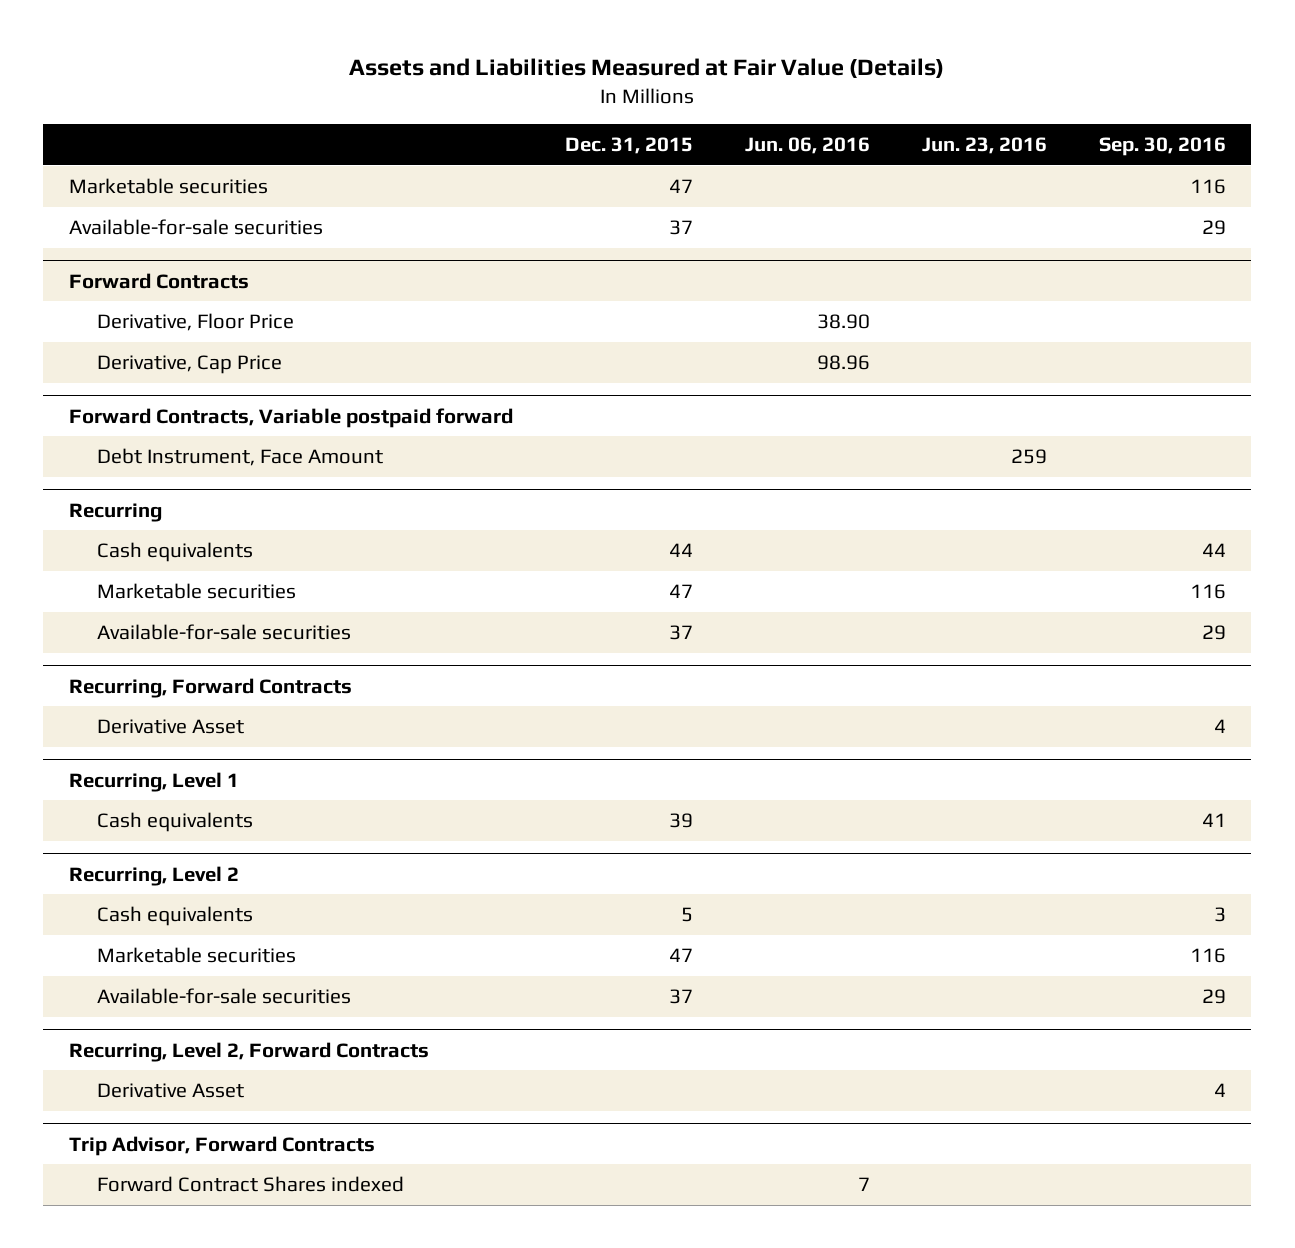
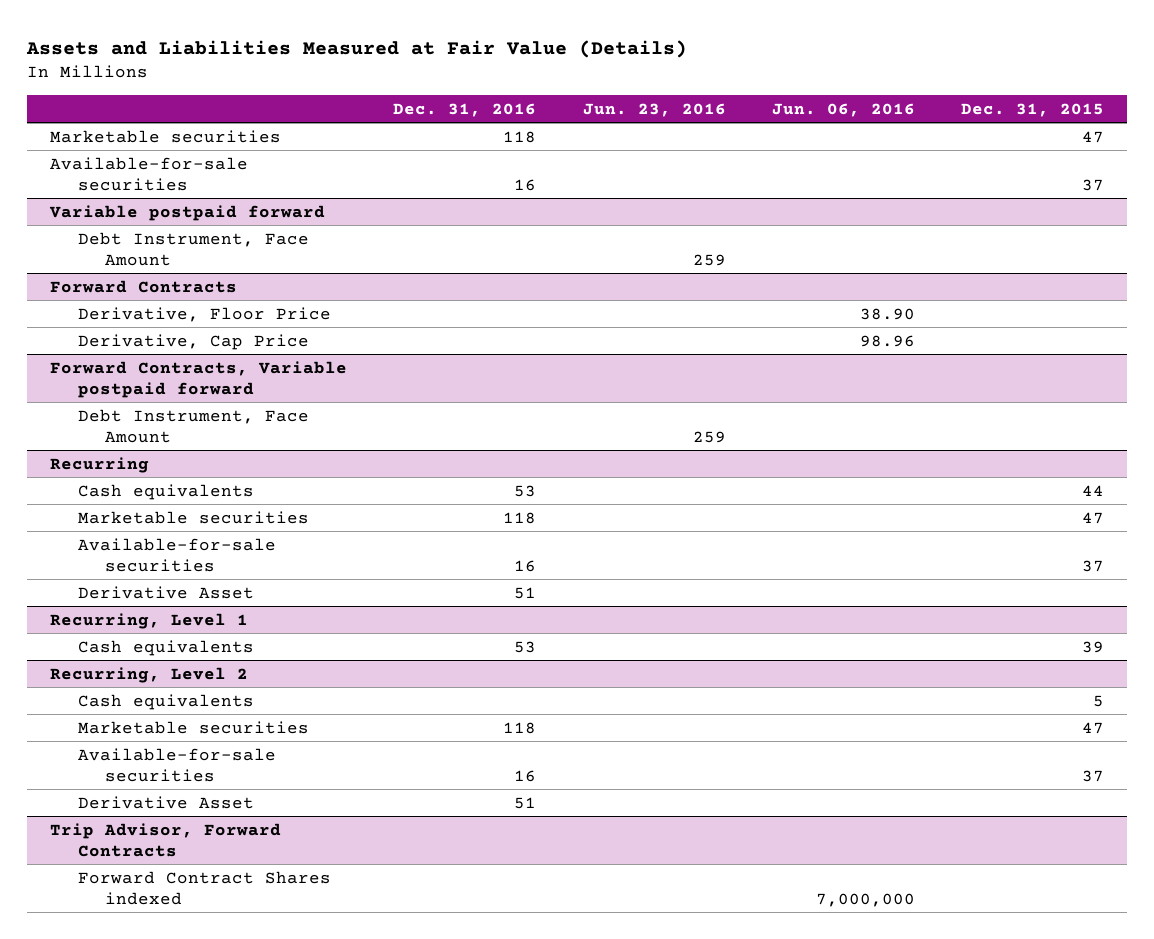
[1098,136,1226,156] Sep. 30, 2016 -> none
none -> [393,102,537,117] Dec. 31, 2016
none -> [48,204,325,221] Variable postpaid forward
none -> [77,231,309,266] Debt Instrument, Face Amount
[69,677,353,698] Recurring, Forward Contracts -> none
[96,719,244,735] Derivative Asset -> none
none -> [77,585,254,599] Derivative Asset
[69,1041,430,1062] Recurring, Level 2, Forward Contracts -> none
[96,1083,244,1099] Derivative Asset -> none
none -> [77,795,254,809] Derivative Asset
[857,1177,870,1192] 7 -> [815,892,915,907] 7,000,000

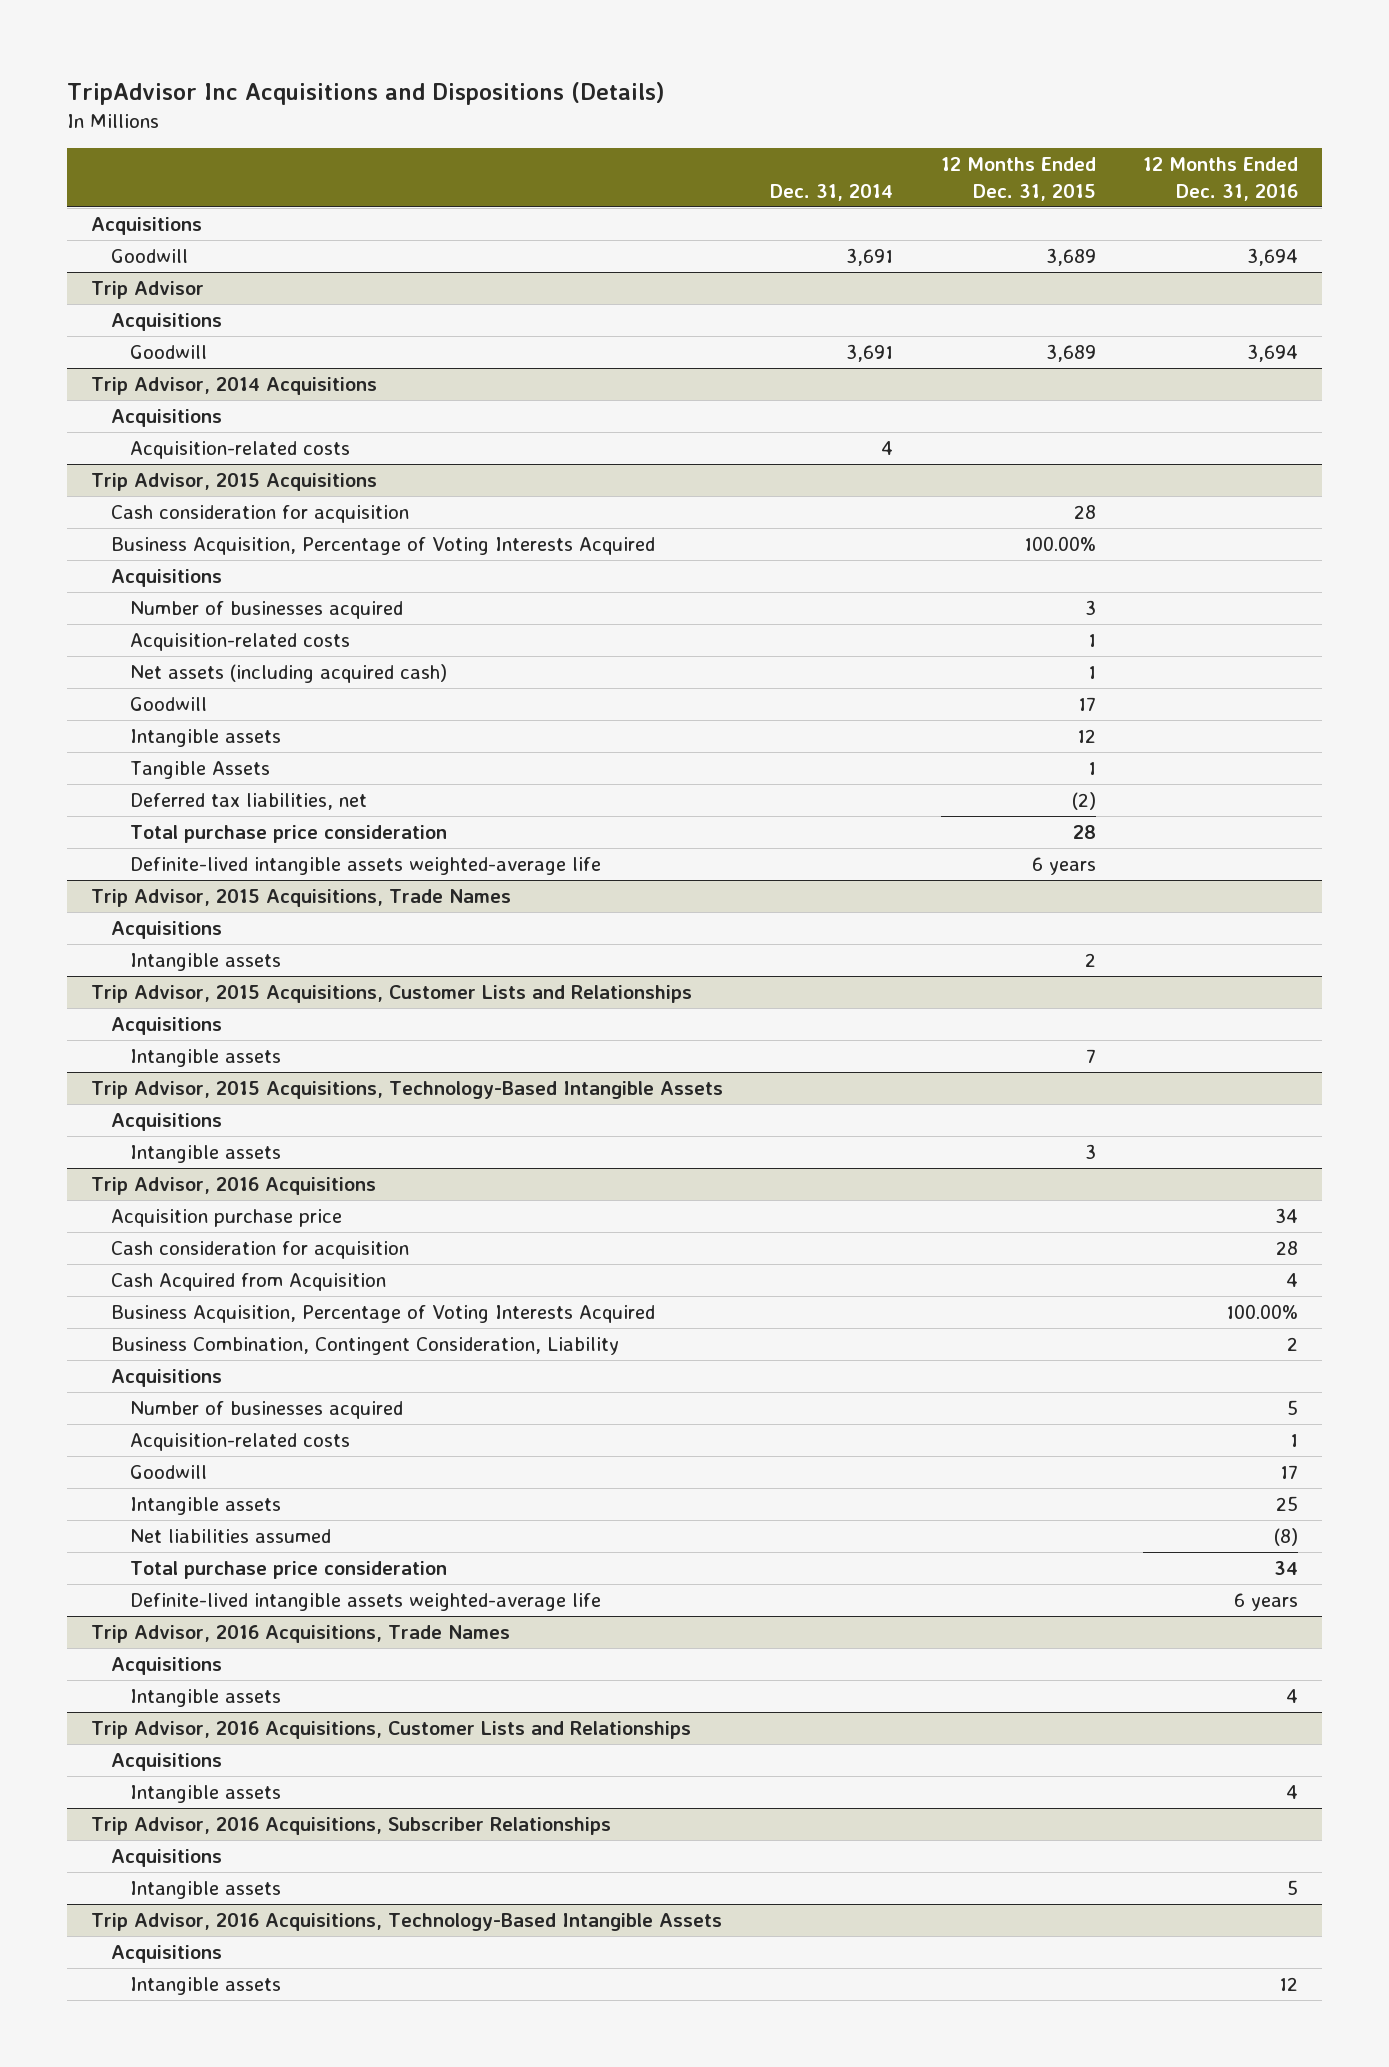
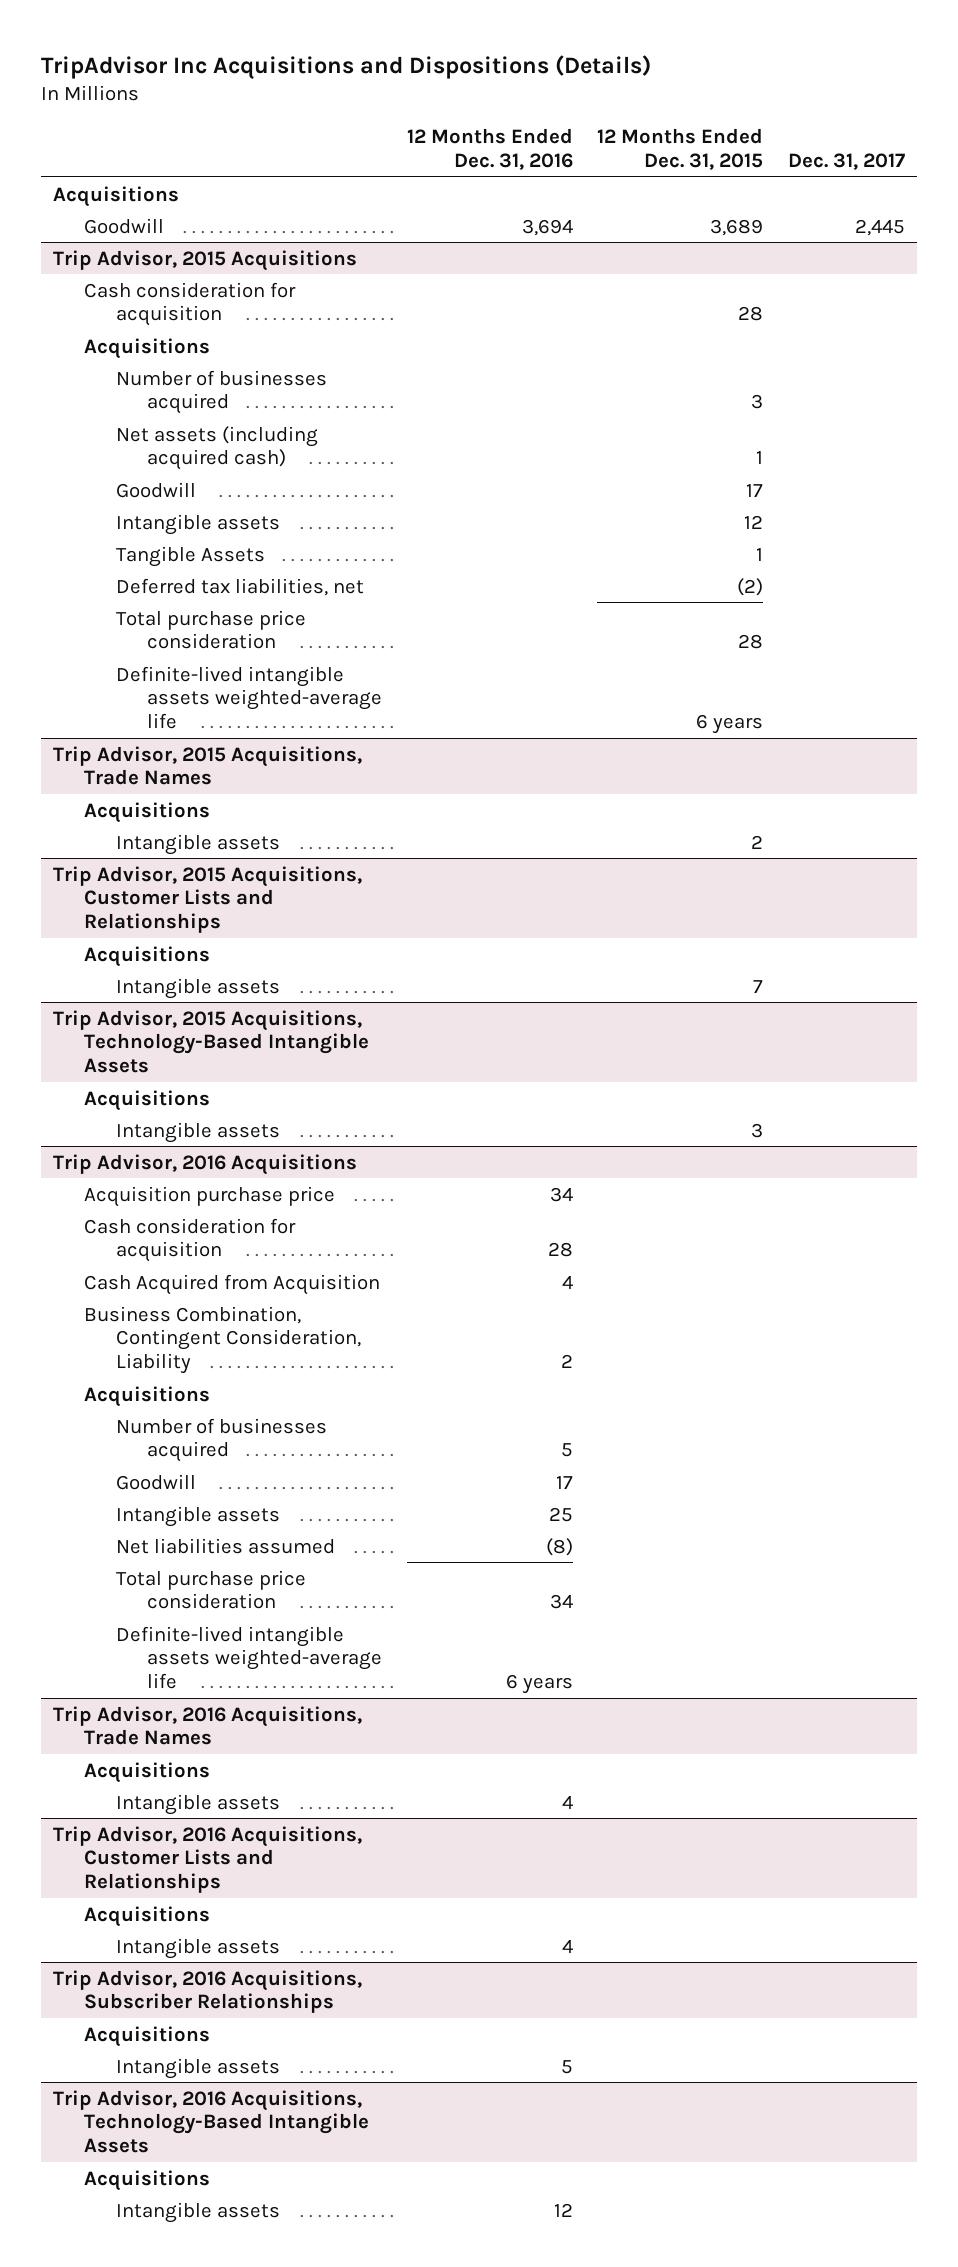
[770,183,894,201] Dec. 31, 2014 -> none
none -> [787,153,905,171] Dec. 31, 2017
[91,281,205,300] Trip Advisor -> none
[110,313,222,332] Acquisitions -> none
[130,345,208,360] Goodwill -> none
[91,377,378,396] Trip Advisor, 2014 Acquisitions -> none
[110,409,222,428] Acquisitions -> none
[130,441,351,460] Acquisition-related costs -> none
[110,537,655,556] Business Acquisition, Percentage of Voting Interests Acquired -> none
[130,633,351,652] Acquisition-related costs -> none
[110,1305,655,1324] Business Acquisition, Percentage of Voting Interests Acquired -> none
[130,1433,351,1452] Acquisition-related costs -> none

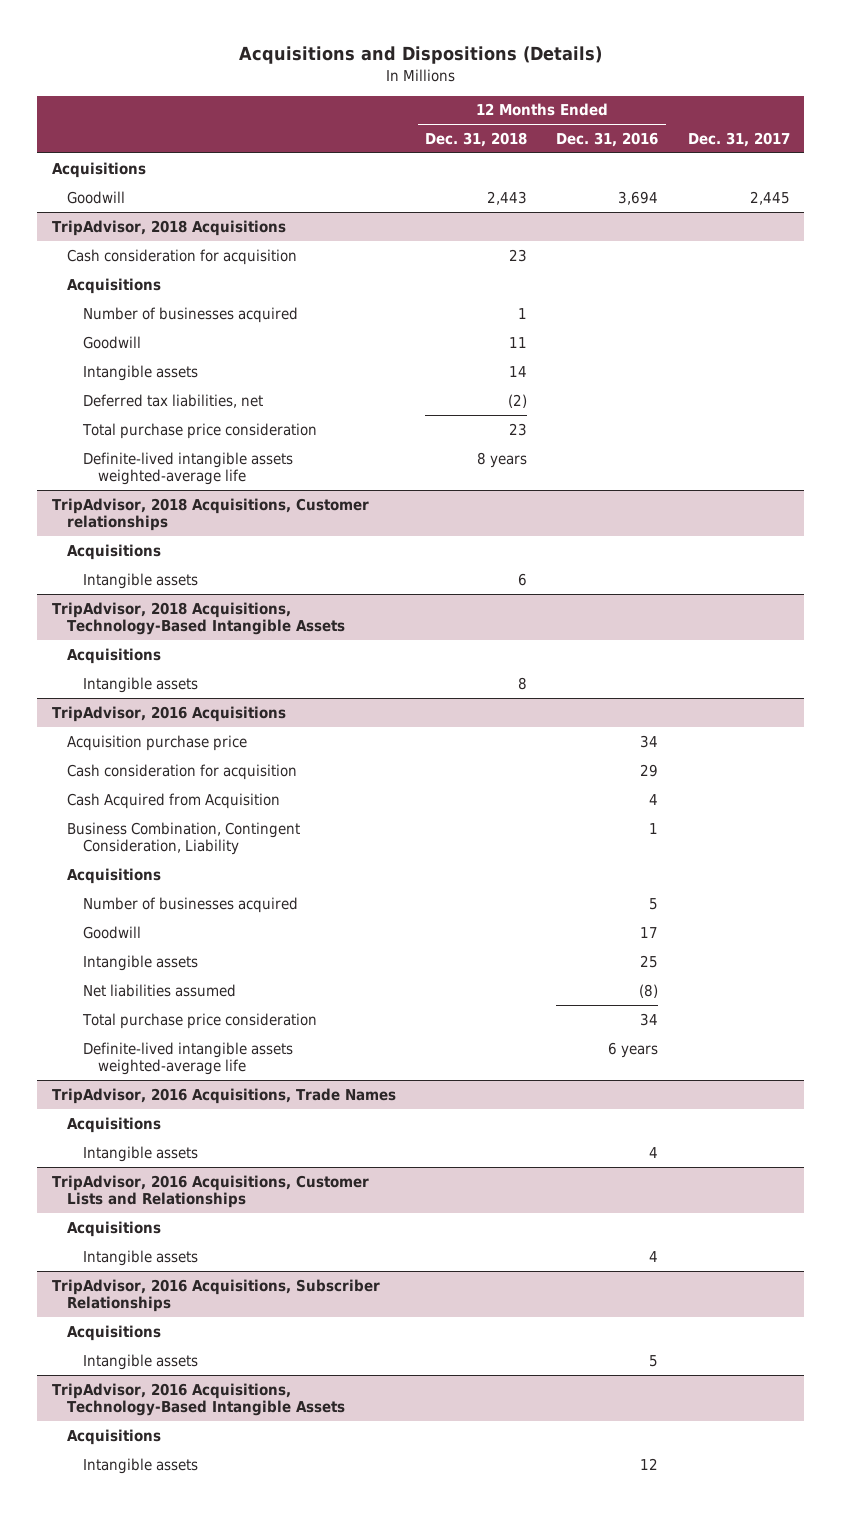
[40,54,651,79] TripAdvisor Inc Acquisitions and Dispositions (Details) -> [238,46,602,65] Acquisitions and Dispositions (Details)
[597,128,764,171] 12 Months Ended Dec. 31, 2015 -> none
none -> [425,131,528,147] Dec. 31, 2018
[53,249,358,271] Trip Advisor, 2015 Acquisitions -> none
[84,281,297,327] Cash consideration for acquisition -> none
[84,337,211,359] Acquisitions -> none
[115,369,327,415] Number of businesses acquired -> none
[115,425,318,471] Net assets (including acquired cash) -> none
[115,481,196,498] Goodwill -> none
[115,513,280,535] Intangible assets -> none
[115,545,265,567] Tangible Assets -> none
[115,577,364,596] Deferred tax liabilities, net -> none
[115,609,306,650] Total purchase price consideration -> none
[115,665,382,730] Definite-lived intangible assets weighted-average life -> none
[53,745,363,786] Trip Advisor, 2015 Acquisitions, Trade Names -> none
[84,801,211,823] Acquisitions -> none
[115,833,280,855] Intangible assets -> none
[53,865,363,934] Trip Advisor, 2015 Acquisitions, Customer Lists and Relationships -> none
[84,945,211,967] Acquisitions -> none
[115,977,280,999] Intangible assets -> none
none -> [51,219,286,236] TripAdvisor, 2018 Acquisitions
none -> [67,248,298,265] Cash consideration for acquisition
none -> [67,277,162,294] Acquisitions
none -> [82,306,298,323] Number of businesses acquired
none -> [82,335,141,349] Goodwill
none -> [82,364,198,381] Intangible assets
none -> [82,393,263,408] Deferred tax liabilities, net
none -> [81,422,317,439] Total purchase price consideration
none -> [82,451,293,486] Definite-lived intangible assets weighted-average life
none -> [51,497,369,532] TripAdvisor, 2018 Acquisitions, Customer relationships
none -> [67,543,162,560] Acquisitions
none -> [82,572,198,589] Intangible assets
[53,1009,370,1074] Trip Advisor, 2015 Acquisitions, Technology-Based Intangible Assets -> [51,601,346,636] TripAdvisor, 2018 Acquisitions, Technology-Based Intangible Assets
[53,1153,358,1175] Trip Advisor, 2016 Acquisitions -> [51,705,286,722] TripAdvisor, 2016 Acquisitions
[547,1242,573,1258] 28 -> [640,763,659,777] 29
[560,1354,573,1369] 2 -> [649,822,659,834] 1
[53,1705,363,1746] Trip Advisor, 2016 Acquisitions, Trade Names -> [51,1087,396,1104] TripAdvisor, 2016 Acquisitions, Trade Names
[53,1825,363,1894] Trip Advisor, 2016 Acquisitions, Customer Lists and Relationships -> [51,1174,369,1209] TripAdvisor, 2016 Acquisitions, Customer Lists and Relationships
[53,1969,363,2014] Trip Advisor, 2016 Acquisitions, Subscriber Relationships -> [51,1278,380,1313] TripAdvisor, 2016 Acquisitions, Subscriber Relationships
[53,2089,370,2154] Trip Advisor, 2016 Acquisitions, Technology-Based Intangible Assets -> [51,1382,346,1417] TripAdvisor, 2016 Acquisitions, Technology-Based Intangible Assets

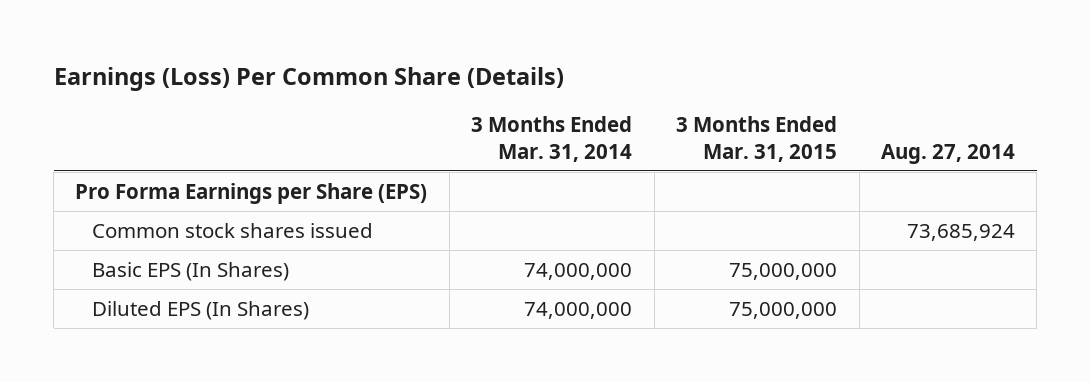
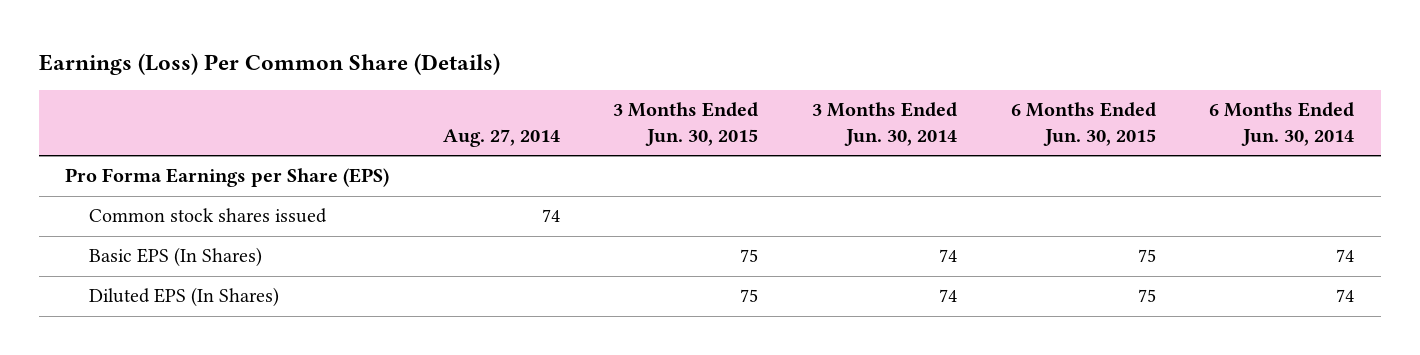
[471,116,633,162] 3 Months Ended Mar. 31, 2014 -> none
[676,116,838,162] 3 Months Ended Mar. 31, 2015 -> none
none -> [613,102,759,146] 3 Months Ended Jun. 30, 2015
none -> [812,102,958,146] 3 Months Ended Jun. 30, 2014
none -> [1010,102,1156,146] 6 Months Ended Jun. 30, 2015
none -> [1209,102,1355,146] 6 Months Ended Jun. 30, 2014
[906,223,1015,241] 73,685,924 -> [541,209,560,223] 74

